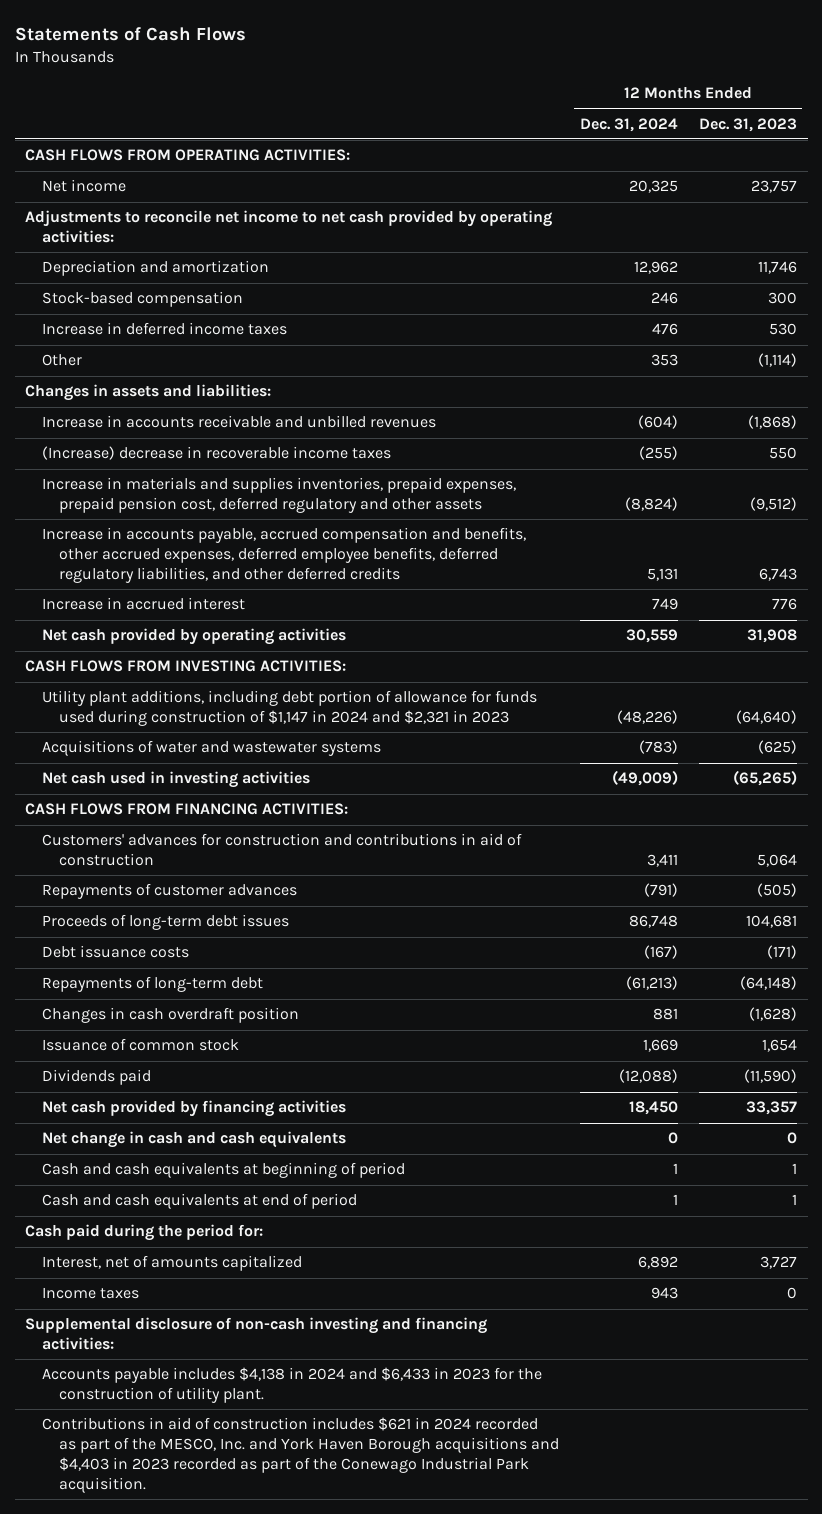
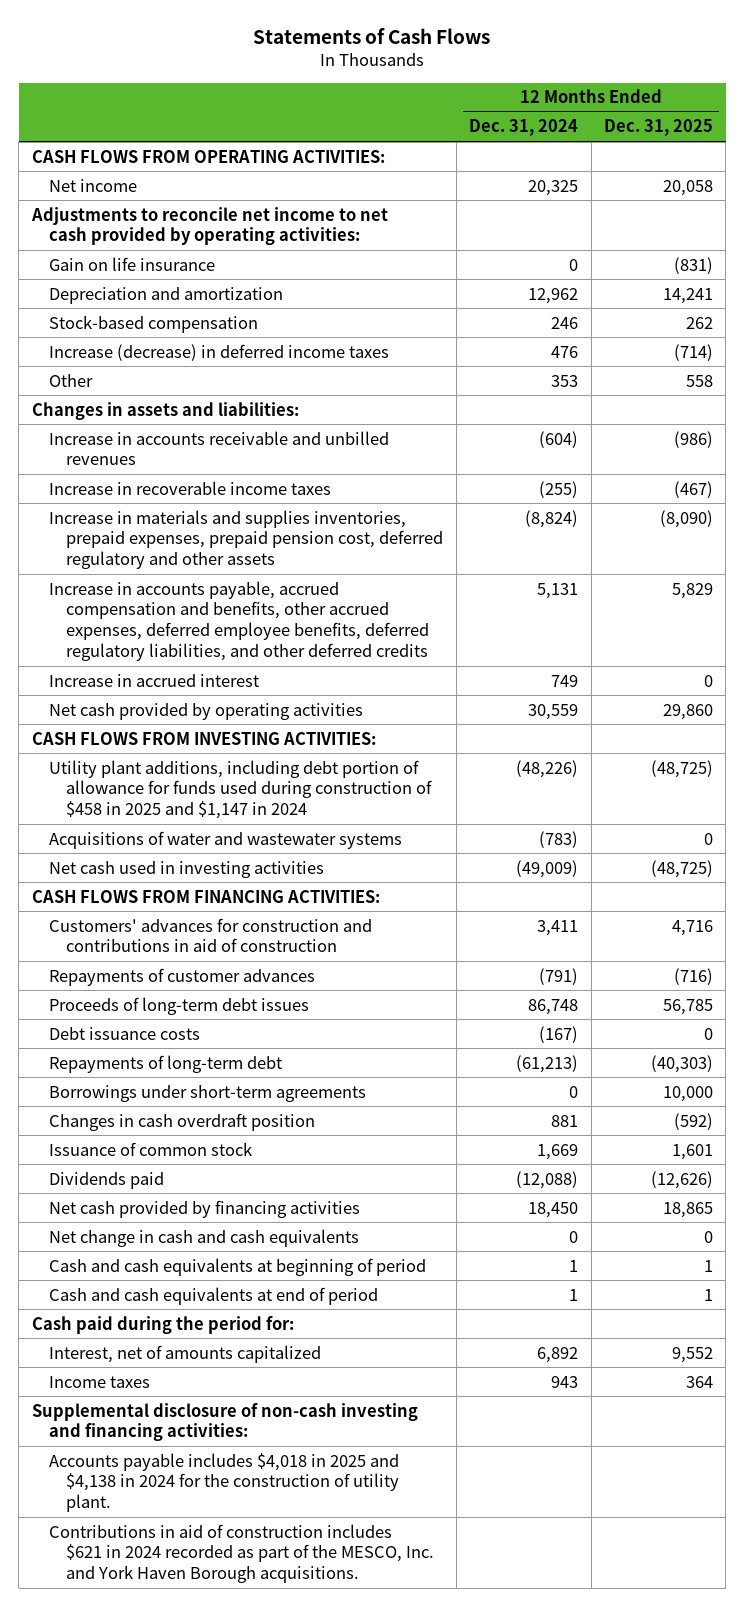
[699,117,798,132] Dec. 31, 2023 -> none
none -> [603,119,713,137] Dec. 31, 2025
none -> [49,256,216,271] Gain on life insurance
[41,322,287,336] Increase in deferred income taxes -> [49,343,390,361] Increase (decrease) in deferred income taxes
[41,446,391,461] (Increase) decrease in recoverable income taxes -> [49,480,332,495] Increase in recoverable income taxes
[41,690,537,727] Utility plant additions, including debt portion of allowance for funds used during construction of $1,147 in 2024 and $2,321 in 2023 -> [49,759,433,820] Utility plant additions, including debt portion of allowance for funds used during construction of $458 in 2025 and $1,147 in 2024
none -> [49,1084,367,1102] Borrowings under short-term agreements
[41,1367,542,1404] Accounts payable includes $4,138 in 2024 and $6,433 in 2023 for the construction of utility plant. -> [49,1452,400,1513] Accounts payable includes $4,018 in 2025 and $4,138 in 2024 for the construction of utility plant.
[41,1417,559,1494] Contributions in aid of construction includes $621 in 2024 recorded as part of the MESCO, Inc. and York Haven Borough acquisitions and $4,403 in 2023 recorded as part of the Conewago Industrial Park acquisition. -> [49,1523,435,1584] Contributions in aid of construction includes $621 in 2024 recorded as part of the MESCO, Inc. and York Haven Borough acquisitions.

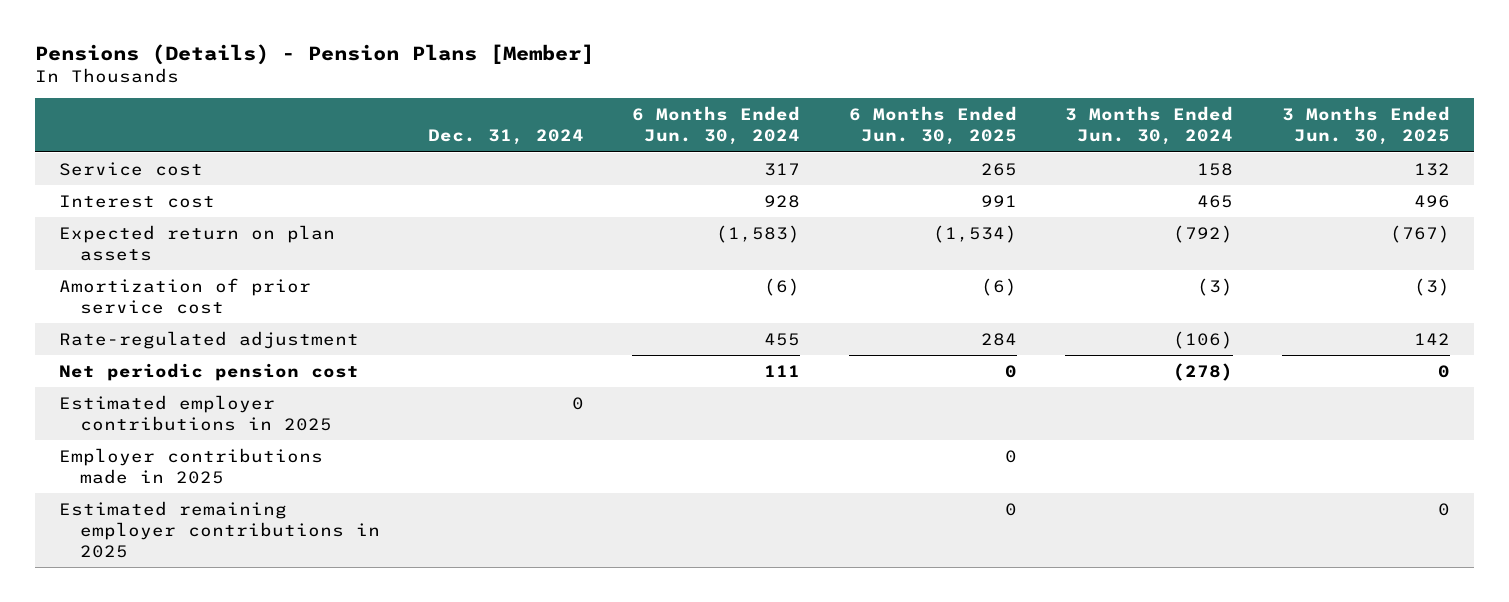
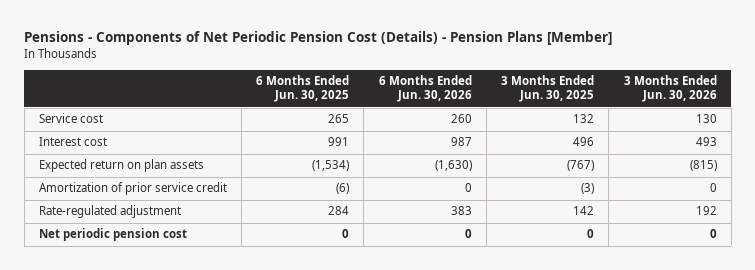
[34,43,594,65] Pensions (Details) - Pension Plans [Member] -> [24,31,613,46] Pensions - Components of Net Periodic Pension Cost (Details) - Pension Plans [Member]
[428,129,585,146] Dec. 31, 2024 -> none
[632,106,801,146] 6 Months Ended Jun. 30, 2024 -> none
[1065,106,1234,146] 3 Months Ended Jun. 30, 2024 -> none
none -> [378,75,472,103] 6 Months Ended Jun. 30, 2026
none -> [623,75,717,103] 3 Months Ended Jun. 30, 2026
[58,277,311,314] Amortization of prior service cost -> [38,182,227,196] Amortization of prior service credit
[58,394,332,431] Estimated employer contributions in 2025 -> none
[58,447,323,484] Employer contributions made in 2025 -> none
[58,500,380,559] Estimated remaining employer contributions in 2025 -> none

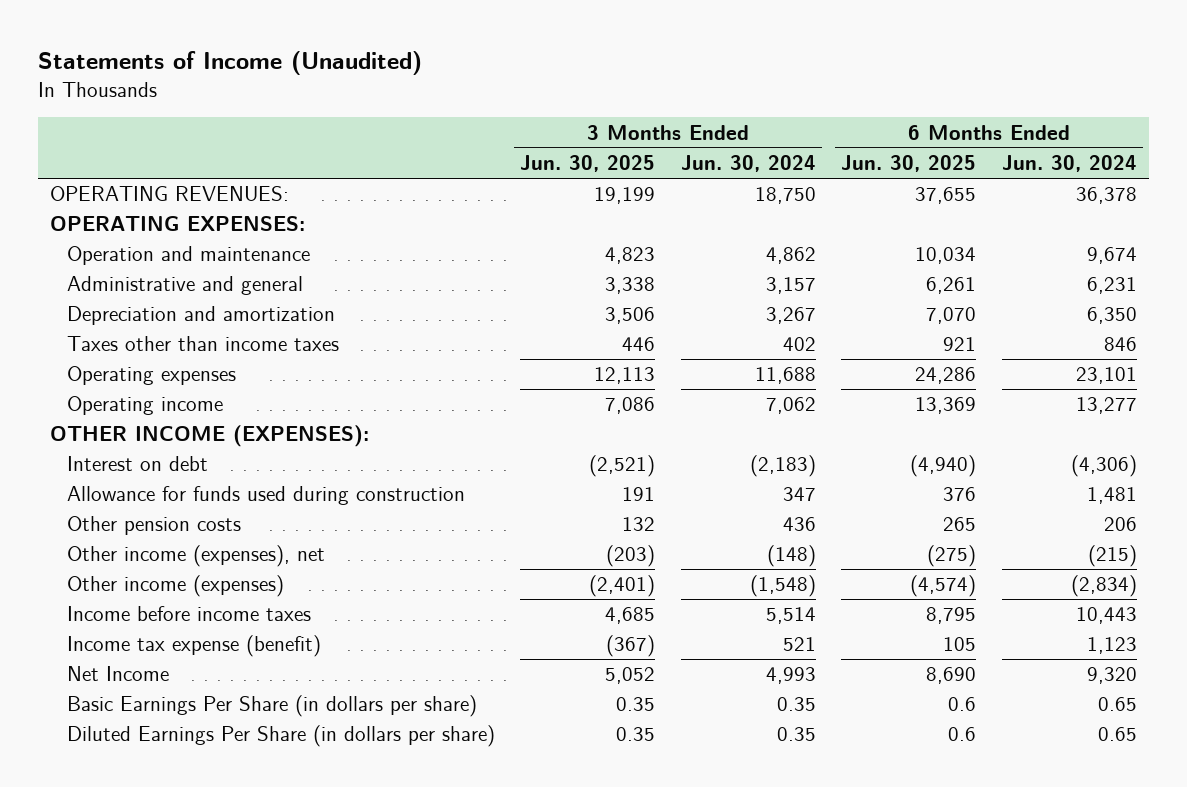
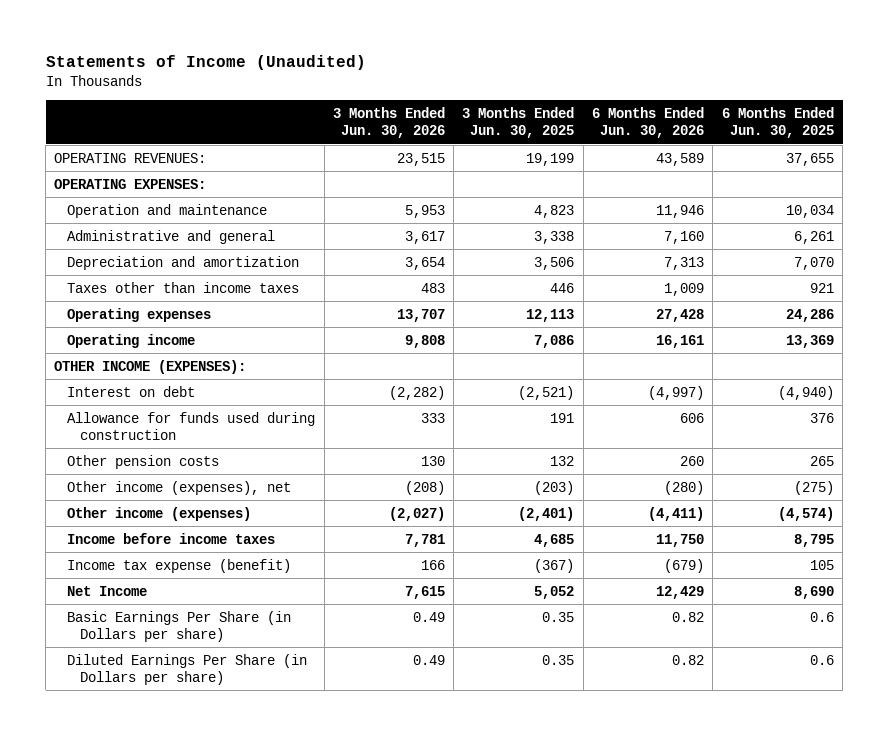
[680,155,816,173] Jun. 30, 2024 -> none
[1001,155,1137,173] Jun. 30, 2024 -> none
none -> [332,106,445,139] 3 Months Ended Jun. 30, 2026
none -> [592,106,705,139] 6 Months Ended Jun. 30, 2026
[67,695,478,718] Basic Earnings Per Share (in dollars per share) -> [67,610,292,643] Basic Earnings Per Share (in Dollars per share)
[67,725,496,748] Diluted Earnings Per Share (in dollars per share) -> [67,653,308,686] Diluted Earnings Per Share (in Dollars per share)

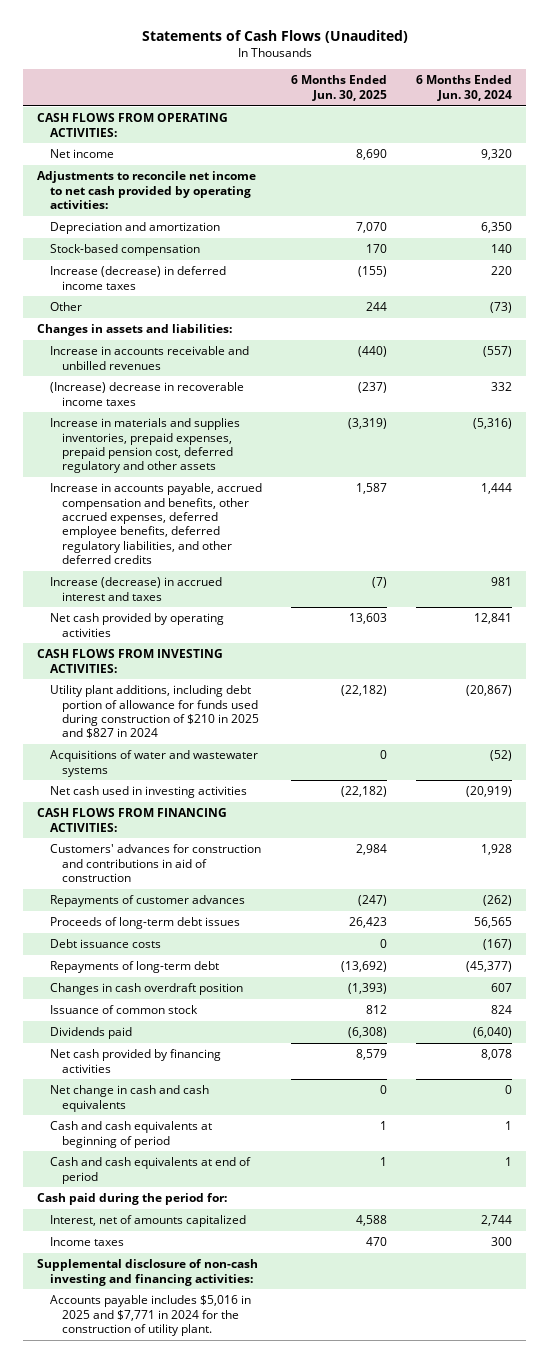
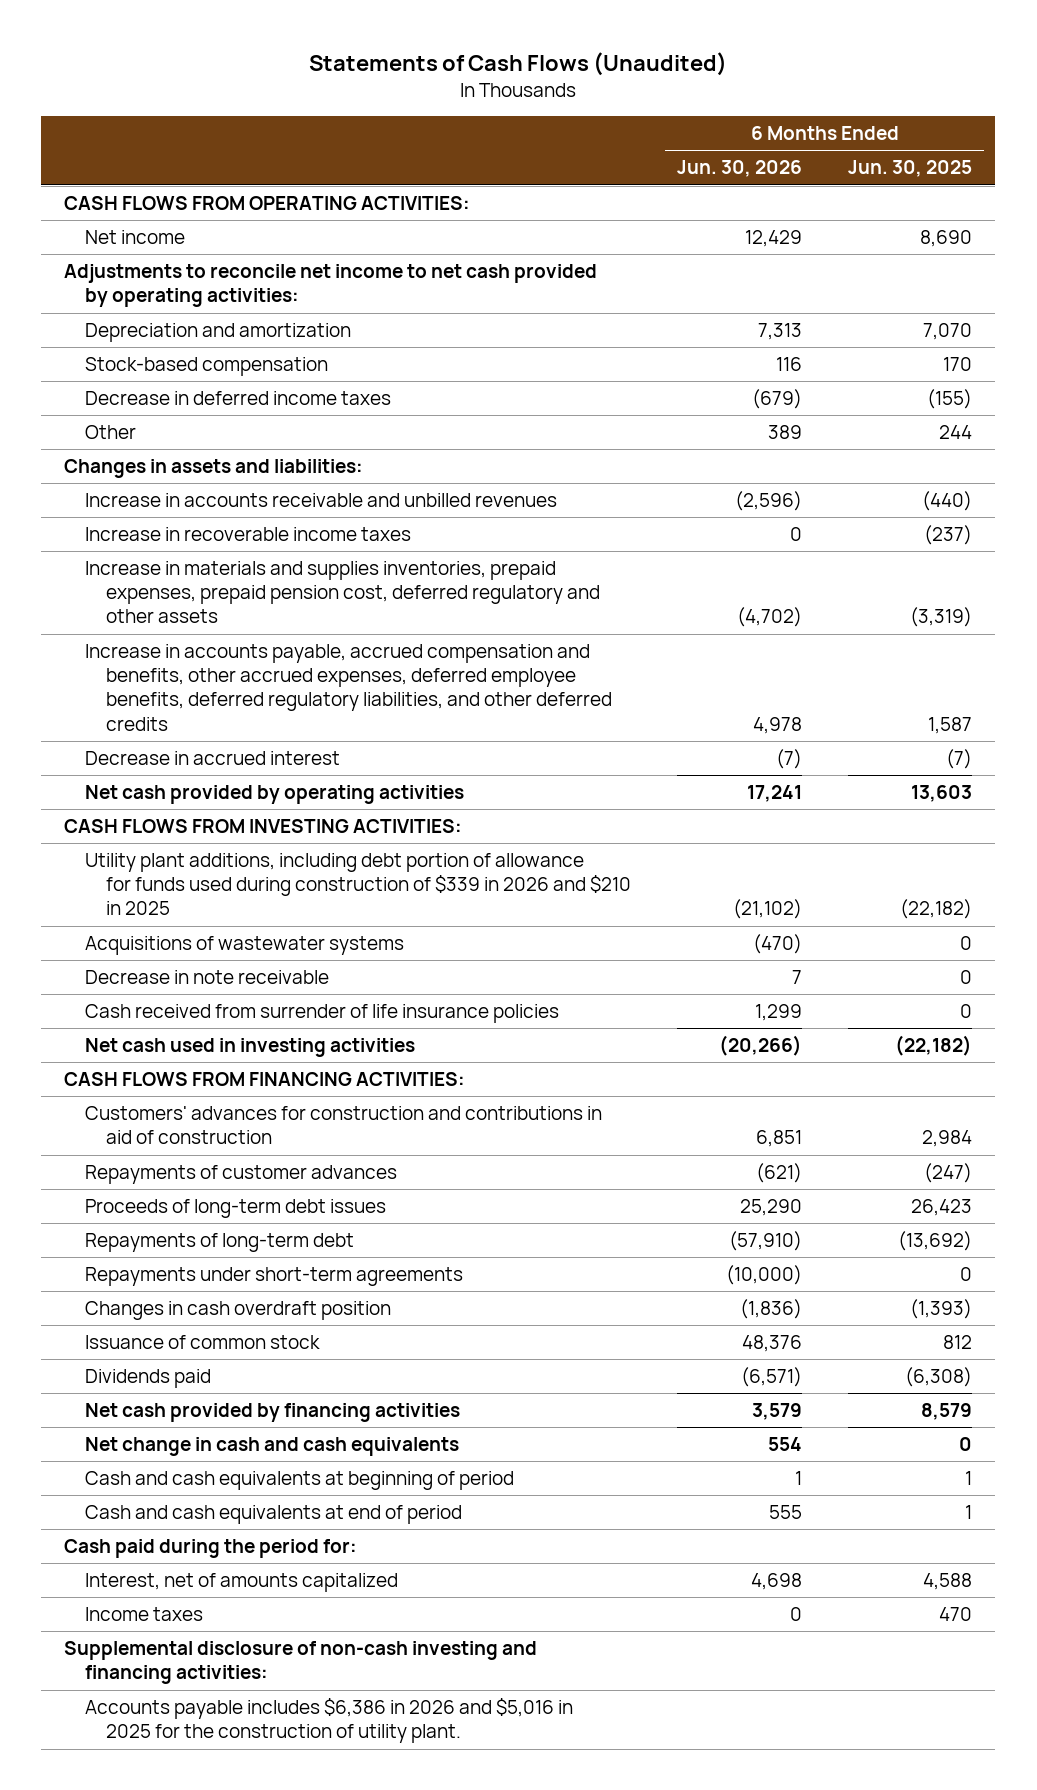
[415,75,512,101] 6 Months Ended Jun. 30, 2024 -> none
none -> [677,160,803,178] Jun. 30, 2026
[49,266,226,290] Increase (decrease) in deferred income taxes -> [85,391,392,406] Decrease in deferred income taxes
[49,382,244,406] (Increase) decrease in recoverable income taxes -> [85,527,412,542] Increase in recoverable income taxes
[49,577,222,601] Increase (decrease) in accrued interest and taxes -> [85,751,341,766] Decrease in accrued interest
[49,685,259,739] Utility plant additions, including debt portion of allowance for funds used during construction of $210 in 2025 and $827 in 2024 -> [85,853,631,916] Utility plant additions, including debt portion of allowance for funds used during construction of $339 in 2026 and $210 in 2025
[49,750,258,777] Acquisitions of water and wastewater systems -> [85,936,405,956] Acquisitions of wastewater systems
none -> [85,970,330,985] Decrease in note receivable
none -> [85,1004,560,1024] Cash received from surrender of life insurance policies
[49,939,161,949] Debt issuance costs -> none
none -> [85,1267,464,1287] Repayments under short-term agreements
[49,1295,251,1336] Accounts payable includes $5,016 in 2025 and $7,771 in 2024 for the construction of utility plant. -> [85,1698,574,1744] Accounts payable includes $6,386 in 2026 and $5,016 in 2025 for the construction of utility plant.

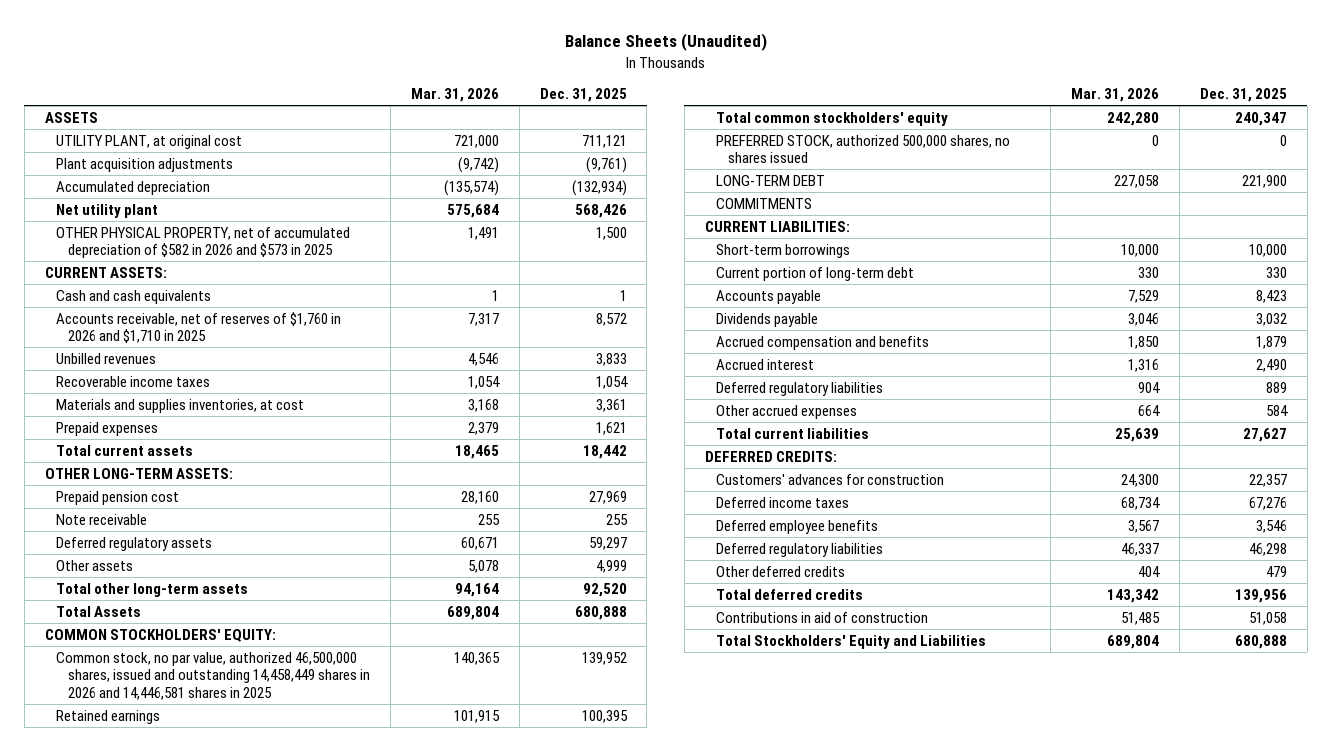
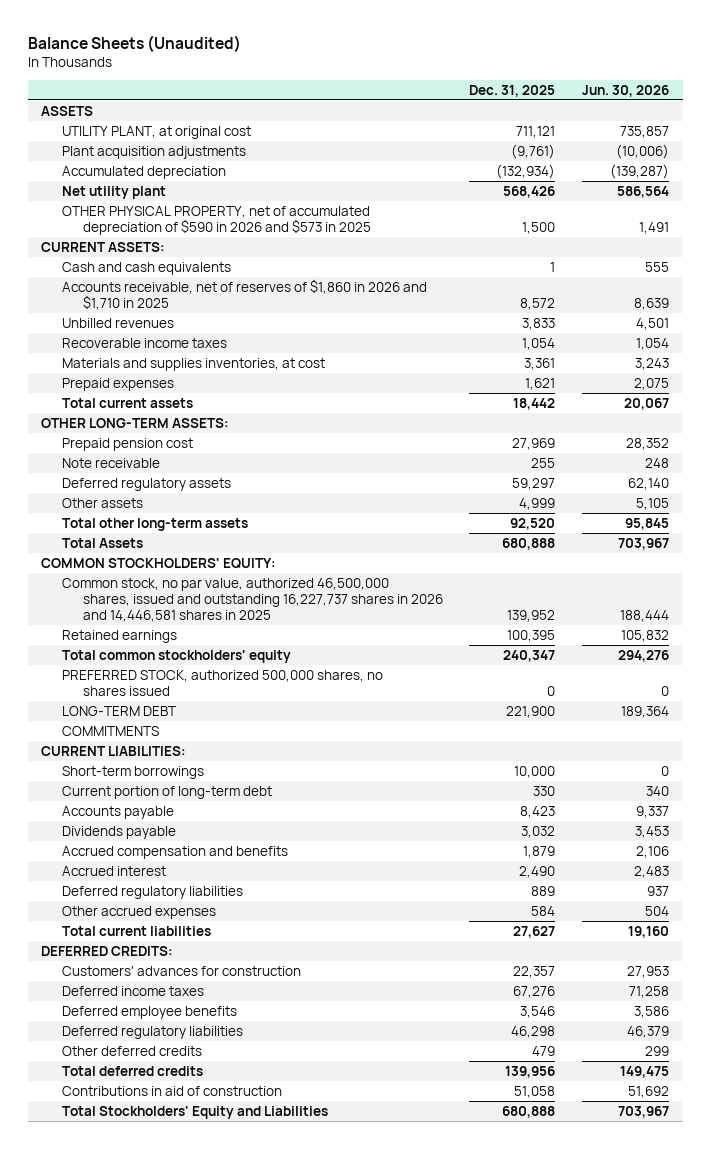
[410,88,499,103] Mar. 31, 2026 -> none
none -> [582,84,670,97] Jun. 30, 2026
[56,226,351,259] OTHER PHYSICAL PROPERTY, net of accumulated depreciation of $582 in 2026 and $573 in 2025 -> [61,205,371,235] OTHER PHYSICAL PROPERTY, net of accumulated depreciation of $590 in 2026 and $573 in 2025
[56,311,342,344] Accounts receivable, net of reserves of $1,760 in 2026 and $1,710 in 2025 -> [61,278,427,310] Accounts receivable, net of reserves of $1,860 in 2026 and $1,710 in 2025
[56,651,370,700] Common stock, no par value, authorized 46,500,000 shares, issued and outstanding 14,458,449 shares in 2026 and 14,446,581 shares in 2025 -> [61,577,443,622] Common stock, no par value, authorized 46,500,000 shares, issued and outstanding 16,227,737 shares in 2026 and 14,446,581 shares in 2025

